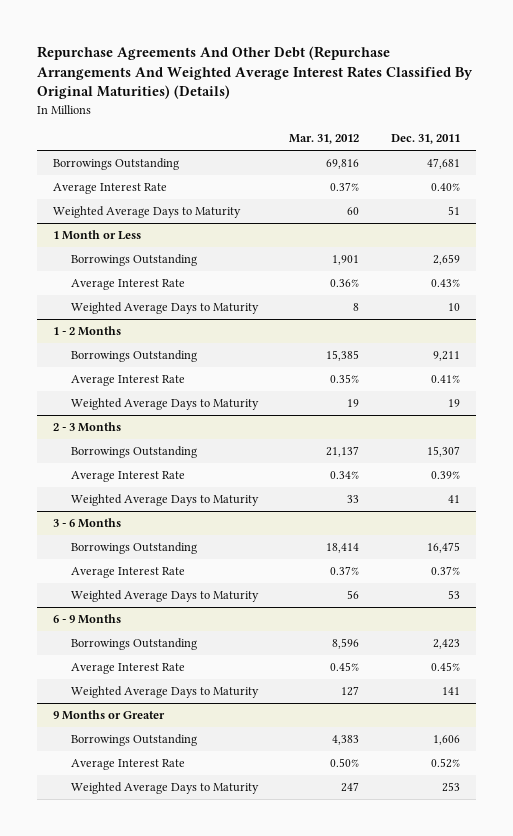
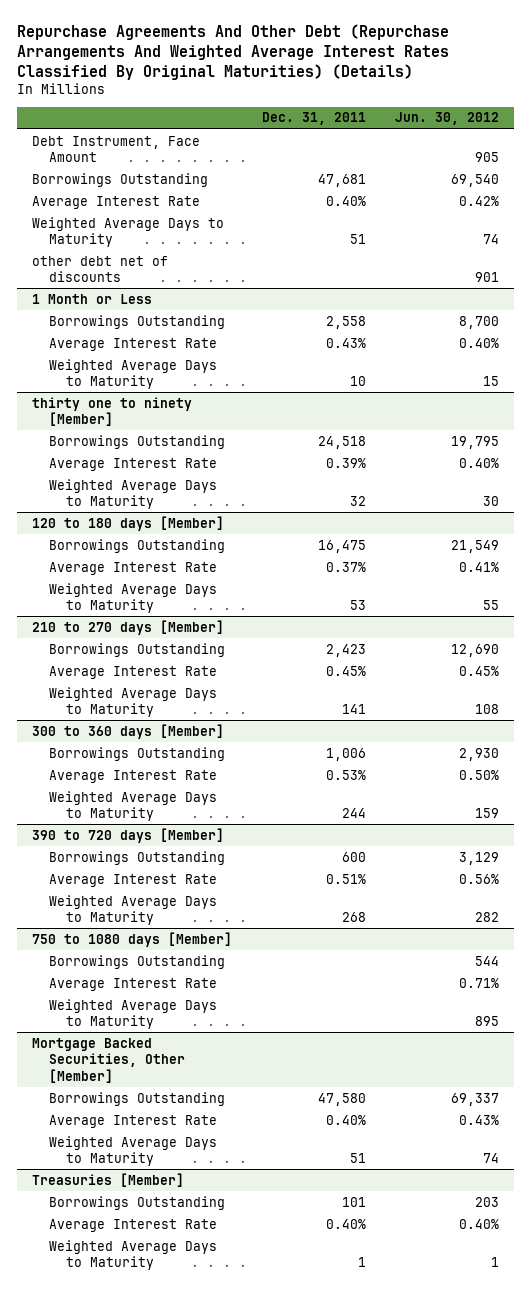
[289,134,360,145] Mar. 31, 2012 -> none
none -> [395,112,500,126] Jun. 30, 2012
none -> [32,135,201,163] Debt Instrument, Face Amount
none -> [32,255,169,283] other debt net of discounts
[433,253,461,265] 2,659 -> [325,315,366,329] 2,558
[52,325,121,336] 1 - 2 Months -> none
[70,374,185,386] Average Interest Rate -> none
[70,397,259,410] Weighted Average Days to Maturity -> none
[52,421,121,432] 2 - 3 Months -> none
[70,445,197,458] Borrowings Outstanding -> none
none -> [32,396,193,427] thirty one to ninety [Member]
[433,350,461,361] 9,211 -> [317,435,366,449] 24,518
[52,517,121,528] 3 - 6 Months -> none
[448,494,461,503] 41 -> [349,496,366,507] 32
none -> [32,515,225,531] 120 to 180 days [Member]
[52,613,121,624] 6 - 9 Months -> none
none -> [32,619,225,635] 210 to 270 days [Member]
[52,709,165,720] 9 Months or Greater -> none
none -> [32,723,225,739] 300 to 360 days [Member]
[433,734,461,745] 1,606 -> [325,747,366,761] 1,006
[431,757,461,768] 0.52% -> [325,769,366,780] 0.53%
[442,781,461,792] 253 -> [341,808,366,819] 244
none -> [32,827,225,843] 390 to 720 days [Member]
none -> [48,850,225,865] Borrowings Outstanding
none -> [48,873,217,887] Average Interest Rate
none -> [48,894,217,926] Weighted Average Days to Maturity
none -> [32,931,233,947] 750 to 1080 days [Member]
none -> [48,954,225,969] Borrowings Outstanding
none -> [48,977,217,991] Average Interest Rate
none -> [48,998,217,1030] Weighted Average Days to Maturity
none -> [32,1037,185,1083] Mortgage Backed Securities, Other [Member]
none -> [48,1091,225,1106] Borrowings Outstanding
none -> [48,1114,217,1128] Average Interest Rate
none -> [48,1135,217,1167] Weighted Average Days to Maturity
none -> [32,1172,185,1187] Treasuries [Member]
none -> [48,1195,225,1210] Borrowings Outstanding
none -> [48,1218,217,1232] Average Interest Rate
none -> [48,1239,217,1271] Weighted Average Days to Maturity

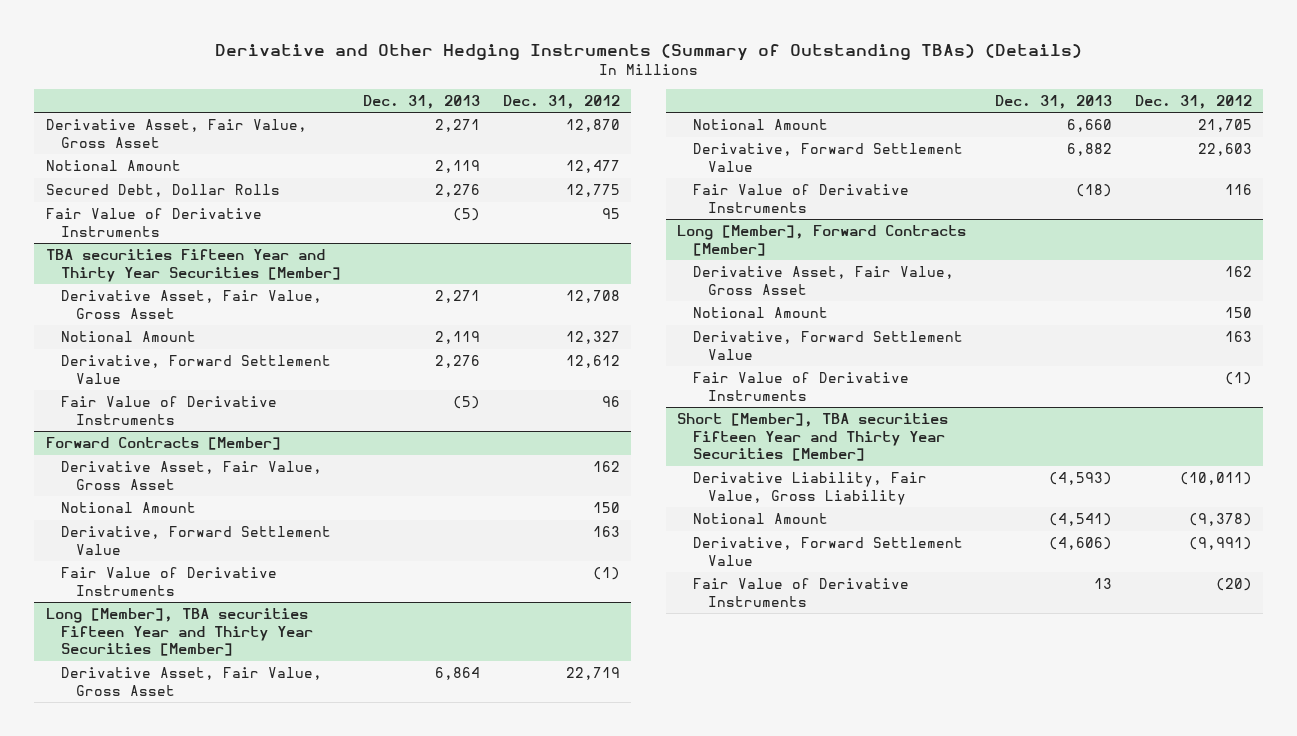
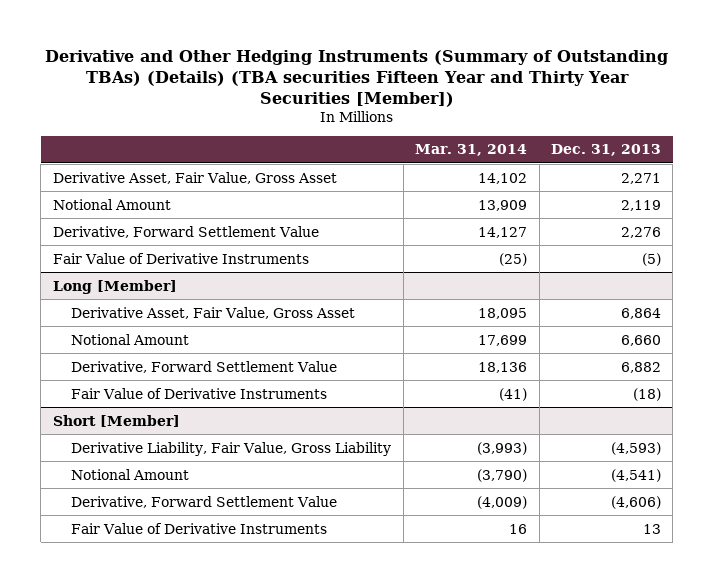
[214,43,1082,61] Derivative and Other Hedging Instruments (Summary of Outstanding TBAs) (Details) -> [44,49,668,107] Derivative and Other Hedging Instruments (Summary of Outstanding TBAs) (Details) (TBA securities Fifteen Year and Thirty Year Securities [Member])
[503,94,621,109] Dec. 31, 2012 -> none
none -> [415,144,528,157] Mar. 31, 2014
[45,184,280,198] Secured Debt, Dollar Rolls -> none
[45,208,262,237] Fair Value of Derivative Instruments -> none
[45,249,341,282] TBA securities Fifteen Year and Thirty Year Securities [Member] -> none
[60,290,322,319] Derivative Asset, Fair Value, Gross Asset -> none
[60,331,196,343] Notional Amount -> none
[45,437,281,451] Forward Contracts [Member] -> none
[60,461,322,490] Derivative Asset, Fair Value, Gross Asset -> none
[60,502,196,514] Notional Amount -> none
[60,526,331,555] Derivative, Forward Settlement Value -> none
[60,567,277,596] Fair Value of Derivative Instruments -> none
[45,608,313,657] Long [Member], TBA securities Fifteen Year and Thirty Year Securities [Member] -> none
none -> [52,279,177,294] Long [Member]
[677,225,967,256] Long [Member], Forward Contracts [Member] -> none
[692,266,954,295] Derivative Asset, Fair Value, Gross Asset -> none
[692,307,828,319] Notional Amount -> none
[692,331,963,360] Derivative, Forward Settlement Value -> none
[692,372,909,401] Fair Value of Derivative Instruments -> none
[677,413,949,462] Short [Member], TBA securities Fifteen Year and Thirty Year Securities [Member] -> none
none -> [52,414,180,427] Short [Member]

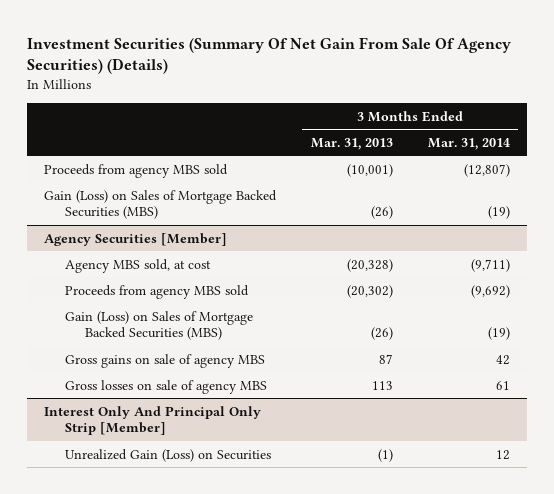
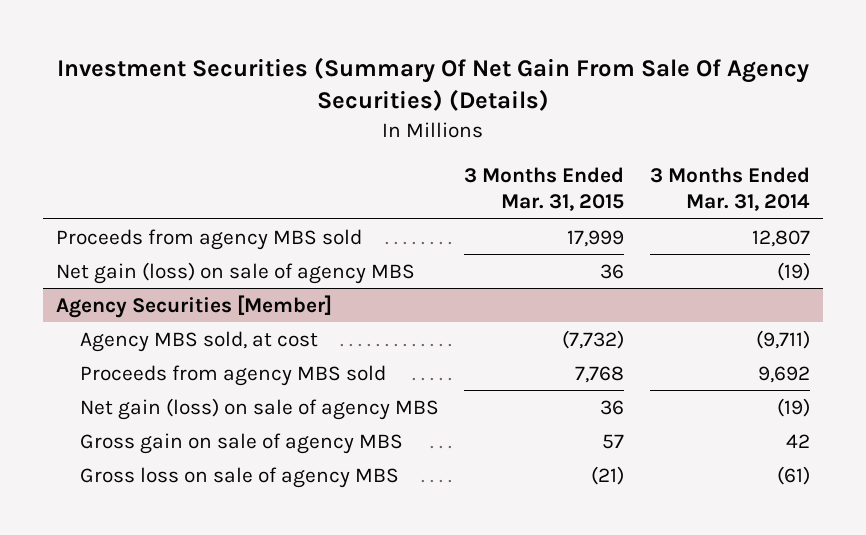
[311,137,394,150] Mar. 31, 2013 -> none
none -> [464,166,625,212] 3 Months Ended Mar. 31, 2015
[463,163,510,177] (12,807) -> [751,229,810,247] 12,807
[44,189,278,220] Gain (Loss) on Sales of Mortgage Backed Securities (MBS) -> [55,261,415,284] Net gain (loss) on sale of agency MBS
[44,405,262,436] Interest Only And Principal Only Strip [Member] -> none
[64,448,271,462] Unrealized Gain (Loss) on Securities -> none
[470,284,510,298] (9,692) -> [757,365,810,383] 9,692
[64,310,253,341] Gain (Loss) on Sales of Mortgage Backed Securities (MBS) -> [79,397,439,420] Net gain (loss) on sale of agency MBS
[64,353,265,368] Gross gains on sale of agency MBS -> [79,432,403,454] Gross gain on sale of agency MBS
[64,379,267,394] Gross losses on sale of agency MBS -> [79,466,399,488] Gross loss on sale of agency MBS
[495,380,510,390] 61 -> [776,465,810,485] (61)

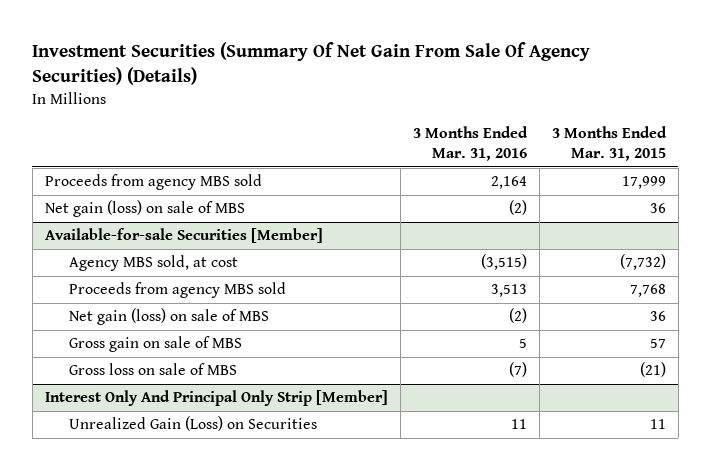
[649,166,810,212] 3 Months Ended Mar. 31, 2014 -> none
none -> [412,125,528,162] 3 Months Ended Mar. 31, 2016
[55,294,332,318] Agency Securities [Member] -> none
[55,261,415,284] Net gain (loss) on sale of agency MBS -> [44,200,245,218] Net gain (loss) on sale of MBS
none -> [44,228,323,244] Available-for-sale Securities [Member]
[79,397,439,420] Net gain (loss) on sale of agency MBS -> [69,308,270,326] Net gain (loss) on sale of MBS
[79,432,403,454] Gross gain on sale of agency MBS -> [69,336,243,353] Gross gain on sale of MBS
[79,466,399,488] Gross loss on sale of agency MBS -> [69,363,238,376] Gross loss on sale of MBS
none -> [44,390,388,407] Interest Only And Principal Only Strip [Member]
none -> [69,416,318,432] Unrealized Gain (Loss) on Securities

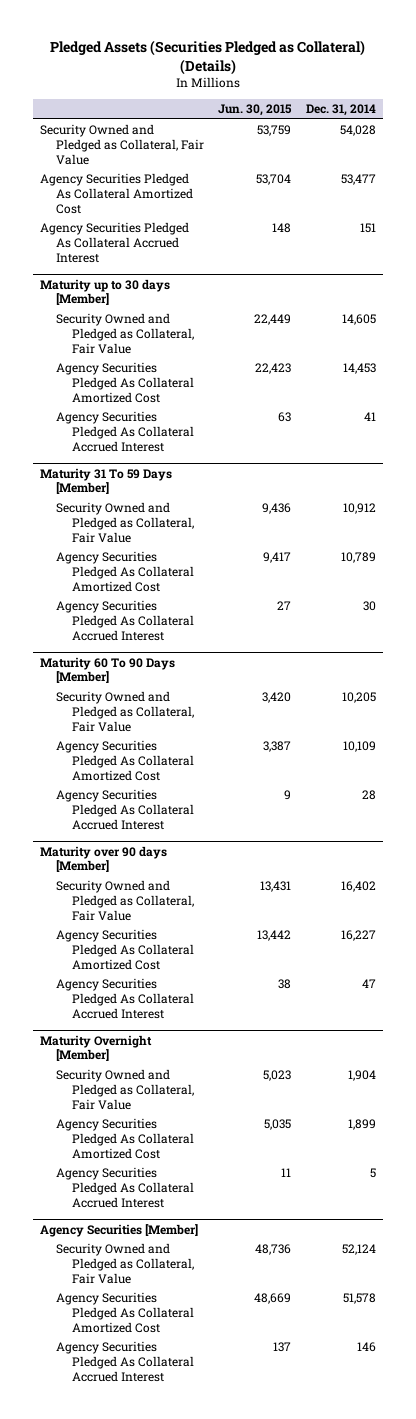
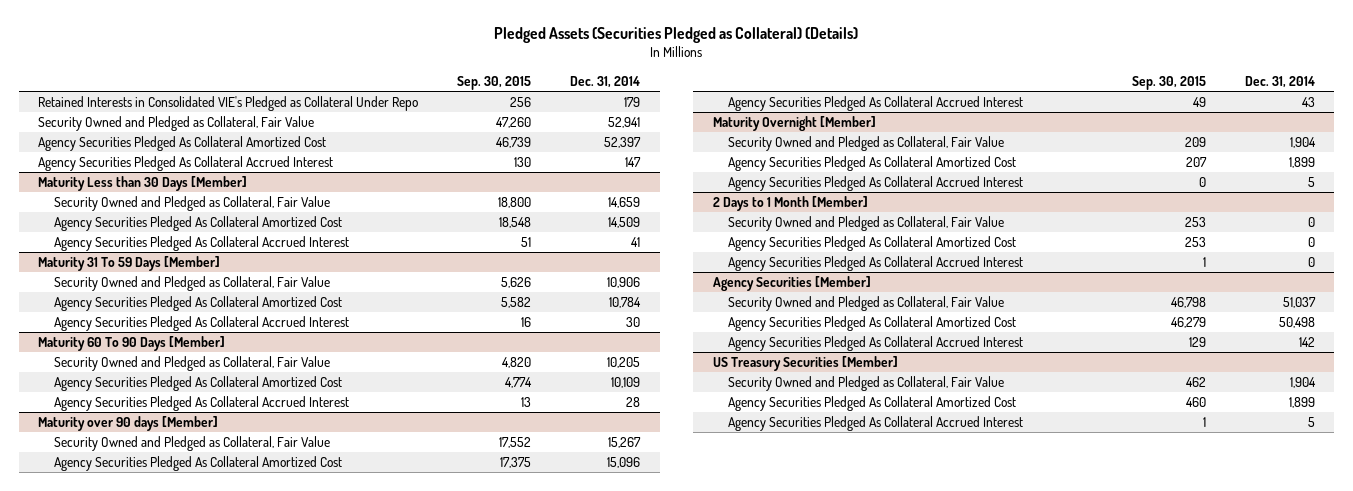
[218,104,293,117] Jun. 30, 2015 -> none
none -> [457,75,532,90] Sep. 30, 2015
none -> [38,96,419,112] Retained Interests in Consolidated VIE's Pledged as Collateral Under Repo
[339,125,376,137] 54,028 -> [608,117,641,129] 52,941
[340,174,376,186] 53,477 -> [604,137,642,149] 52,397
[359,223,376,234] 151 -> [625,157,642,168] 147
[40,278,171,306] Maturity up to 30 days [Member] -> [38,176,248,192] Maturity Less than 30 Days [Member]
[341,314,376,326] 14,605 -> [608,197,641,209] 14,659
[342,363,376,375] 14,453 -> [608,217,641,229] 14,509
[342,503,376,515] 10,912 -> [607,277,641,289] 10,906
[340,552,376,564] 10,789 -> [609,297,642,309] 10,784
[340,881,376,893] 16,402 -> [608,437,642,449] 15,267
[340,930,376,942] 16,227 -> [607,457,641,469] 15,096
[361,979,376,989] 47 -> [1301,97,1315,108] 43
none -> [712,196,868,212] 2 Days to 1 Month [Member]
none -> [728,216,1005,232] Security Owned and Pledged as Collateral, Fair Value
none -> [728,236,1017,252] Agency Securities Pledged As Collateral Amortized Cost
none -> [728,256,1024,272] Agency Securities Pledged As Collateral Accrued Interest
[341,1244,376,1256] 52,124 -> [1282,297,1316,309] 51,037
[342,1293,376,1305] 51,578 -> [1278,317,1315,329] 50,498
[356,1342,376,1353] 146 -> [1298,337,1315,348] 142
none -> [712,356,898,372] US Treasury Securities [Member]
none -> [728,376,1005,392] Security Owned and Pledged as Collateral, Fair Value
none -> [728,396,1017,412] Agency Securities Pledged As Collateral Amortized Cost
none -> [728,416,1024,432] Agency Securities Pledged As Collateral Accrued Interest

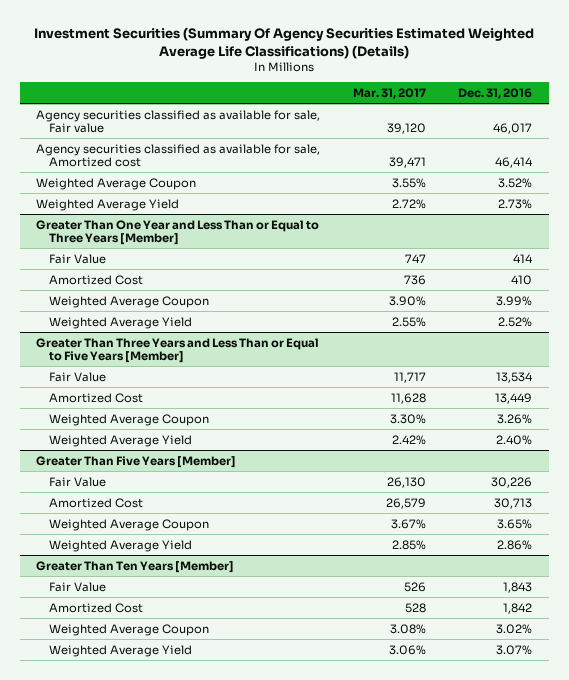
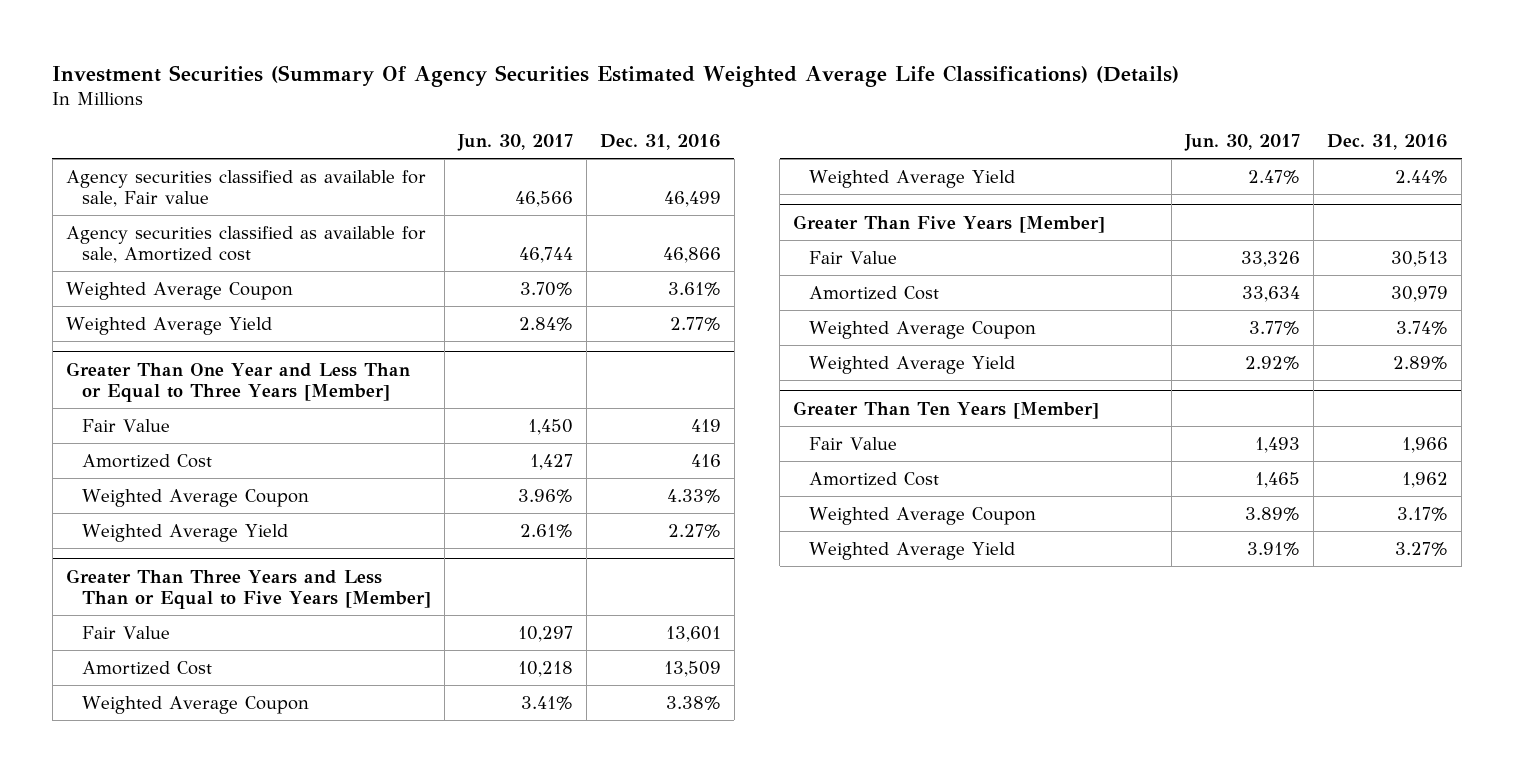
[352,87,426,99] Mar. 31, 2017 -> none
none -> [456,134,573,152] Jun. 30, 2017
[493,122,533,134] 46,017 -> [663,191,721,208] 46,499
[495,156,534,168] 46,414 -> [662,247,721,264] 46,866
[498,177,533,188] 3.52% -> [667,281,721,296] 3.61%
[498,198,533,209] 2.73% -> [669,316,721,331] 2.77%
[513,253,534,263] 414 -> [690,418,721,432] 419
[511,274,533,285] 410 -> [690,453,721,467] 416
[496,295,533,306] 3.99% -> [666,488,721,503] 4.33%
[498,316,533,327] 2.52% -> [667,523,721,538] 2.27%
[496,371,534,383] 13,534 -> [665,625,721,642] 13,601
[495,392,533,404] 13,449 -> [663,660,721,677] 13,509
[497,413,533,424] 3.26% -> [665,695,721,710] 3.38%
[496,434,533,445] 2.40% -> [1395,169,1449,184] 2.44%
[491,476,533,488] 30,226 -> [1391,250,1449,267] 30,513
[494,497,533,509] 30,713 -> [1391,285,1449,302] 30,979
[497,518,533,529] 3.65% -> [1396,320,1449,335] 3.74%
[497,539,533,550] 2.86% -> [1393,355,1449,370] 2.89%
[503,581,533,593] 1,843 -> [1402,436,1449,453] 1,966
[503,602,533,614] 1,842 -> [1402,471,1449,488] 1,962
[496,623,533,634] 3.02% -> [1397,506,1449,521] 3.17%
[496,644,533,655] 3.07% -> [1395,541,1449,556] 3.27%

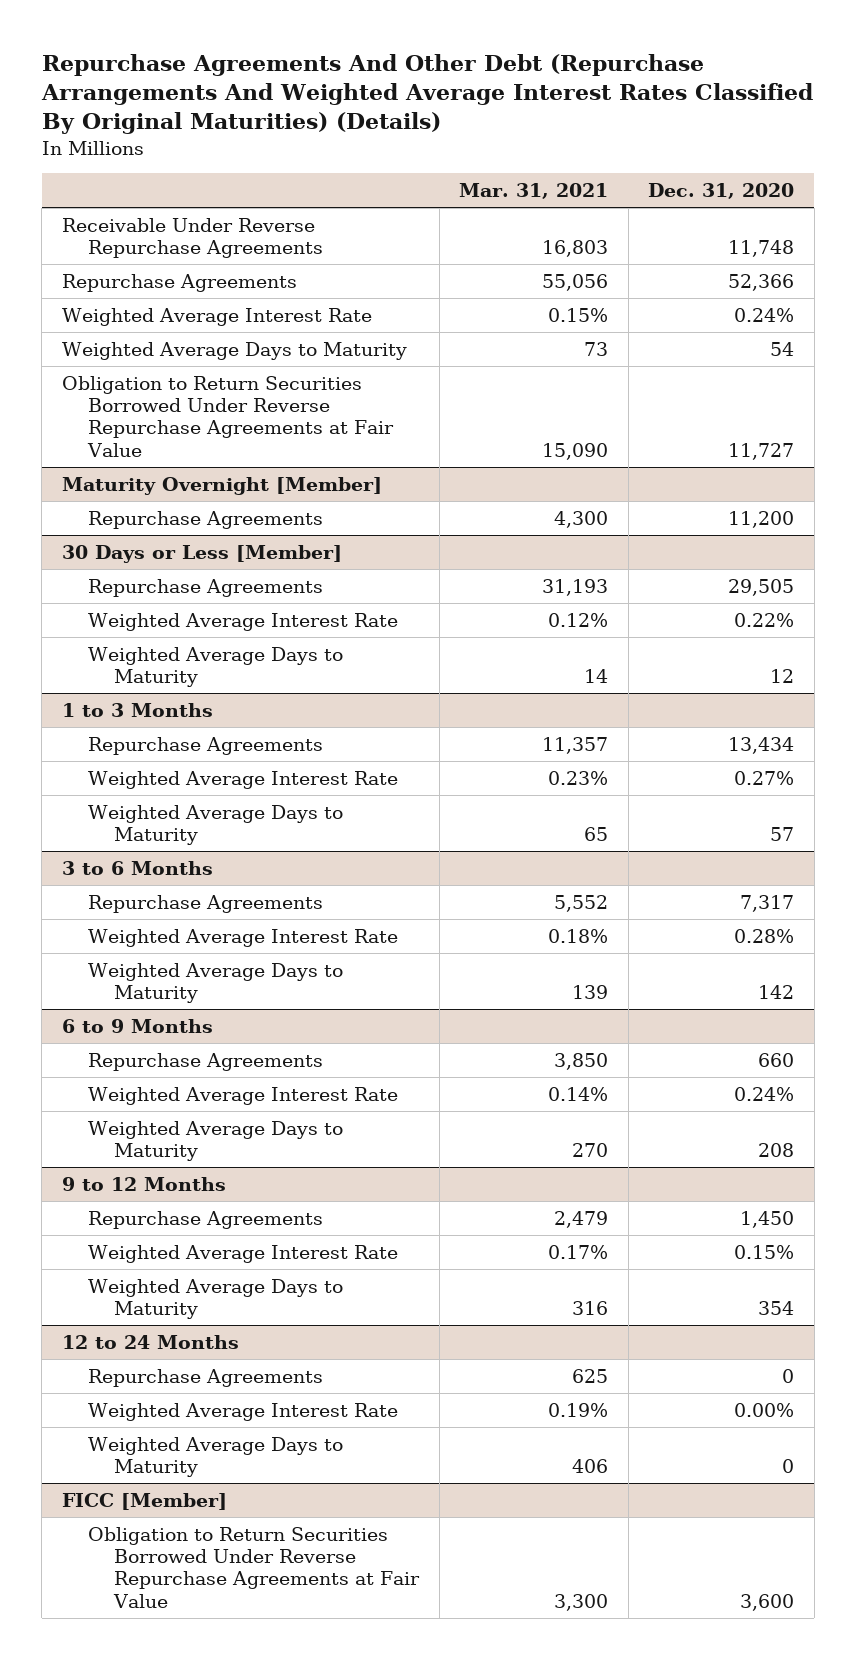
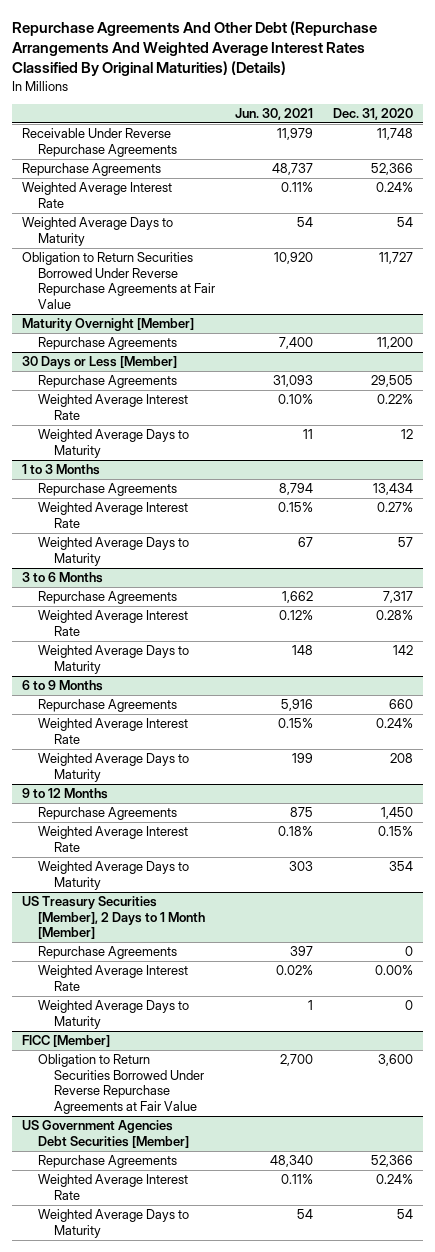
[459,183,609,200] Mar. 31, 2021 -> none
none -> [234,107,313,120] Jun. 30, 2021
[61,1334,239,1349] 12 to 24 Months -> none
none -> [22,896,205,940] US Treasury Securities [Member], 2 Days to 1 Month [Member]
none -> [22,1120,189,1148] US Government Agencies Debt Securities [Member]
none -> [37,1155,177,1169] Repurchase Agreements
none -> [37,1174,188,1200] Weighted Average Interest Rate
none -> [37,1209,189,1238] Weighted Average Days to Maturity

